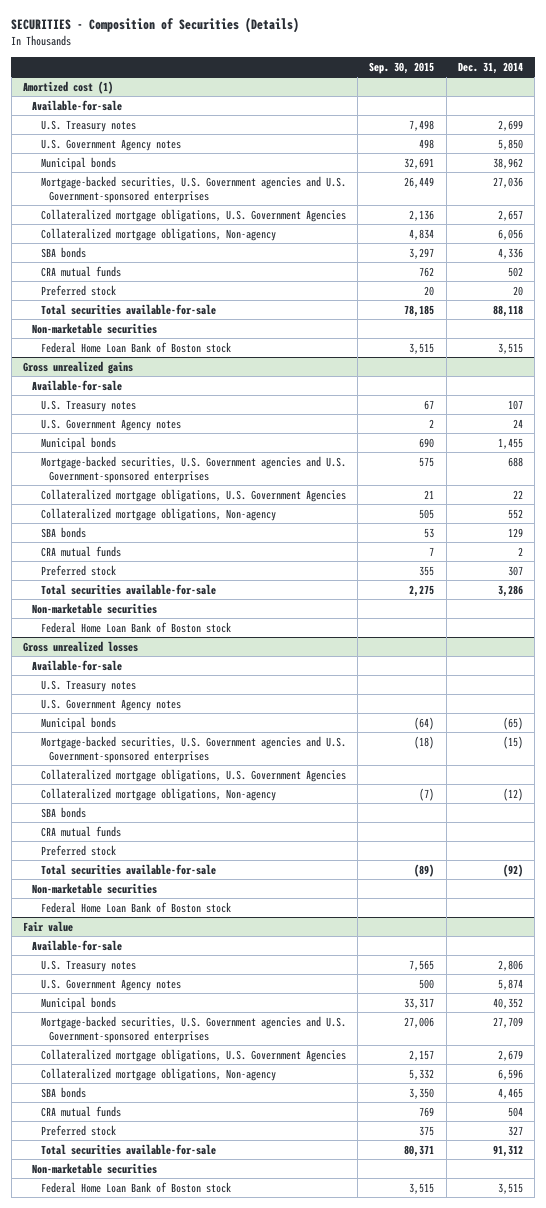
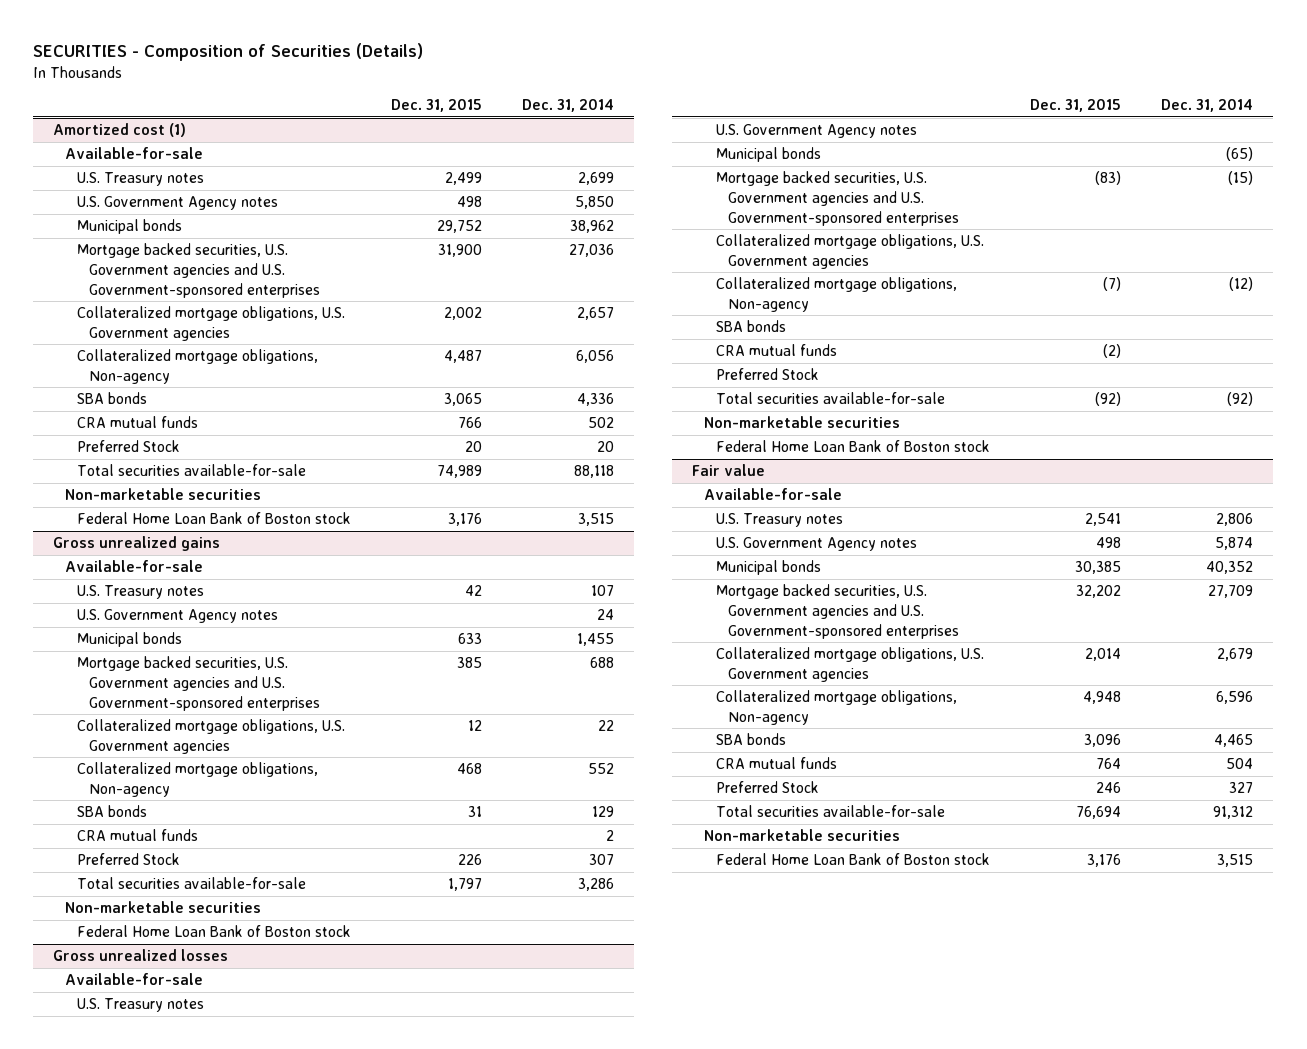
[369,61,435,74] Sep. 30, 2015 -> none
none -> [391,99,483,113] Dec. 31, 2015
[40,175,346,203] Mortgage-backed securities, U.S. Government agencies and U.S. Government-sponsored enterprises -> [77,243,321,298] Mortgage backed securities, U.S. Government agencies and U.S. Government-sponsored enterprises
[40,208,346,222] Collateralized mortgage obligations, U.S. Government Agencies -> [77,306,346,341] Collateralized mortgage obligations, U.S. Government agencies
[40,284,116,296] Preferred stock -> [77,440,181,453] Preferred Stock
[40,455,346,483] Mortgage-backed securities, U.S. Government agencies and U.S. Government-sponsored enterprises -> [77,656,321,711] Mortgage backed securities, U.S. Government agencies and U.S. Government-sponsored enterprises
[40,488,346,502] Collateralized mortgage obligations, U.S. Government Agencies -> [77,719,346,754] Collateralized mortgage obligations, U.S. Government agencies
[40,564,116,576] Preferred stock -> [77,853,181,866] Preferred Stock
[40,735,346,763] Mortgage-backed securities, U.S. Government agencies and U.S. Government-sponsored enterprises -> [716,171,960,226] Mortgage backed securities, U.S. Government agencies and U.S. Government-sponsored enterprises
[40,768,346,782] Collateralized mortgage obligations, U.S. Government Agencies -> [716,234,985,269] Collateralized mortgage obligations, U.S. Government agencies
[40,844,116,856] Preferred stock -> [716,368,820,381] Preferred Stock
[40,1015,346,1043] Mortgage-backed securities, U.S. Government agencies and U.S. Government-sponsored enterprises -> [716,584,960,639] Mortgage backed securities, U.S. Government agencies and U.S. Government-sponsored enterprises
[40,1048,346,1062] Collateralized mortgage obligations, U.S. Government Agencies -> [716,647,985,682] Collateralized mortgage obligations, U.S. Government agencies
[40,1124,116,1136] Preferred stock -> [716,781,820,794] Preferred Stock

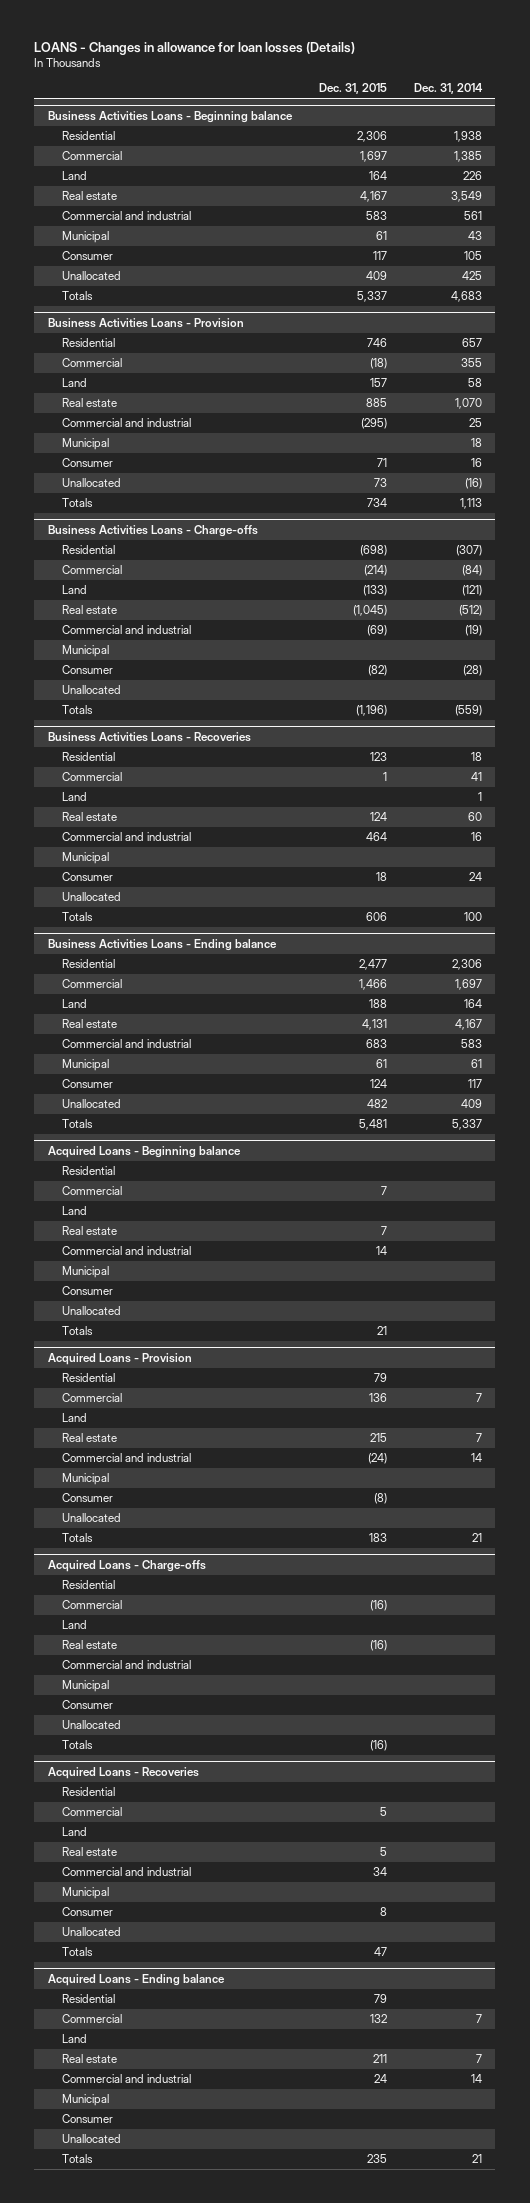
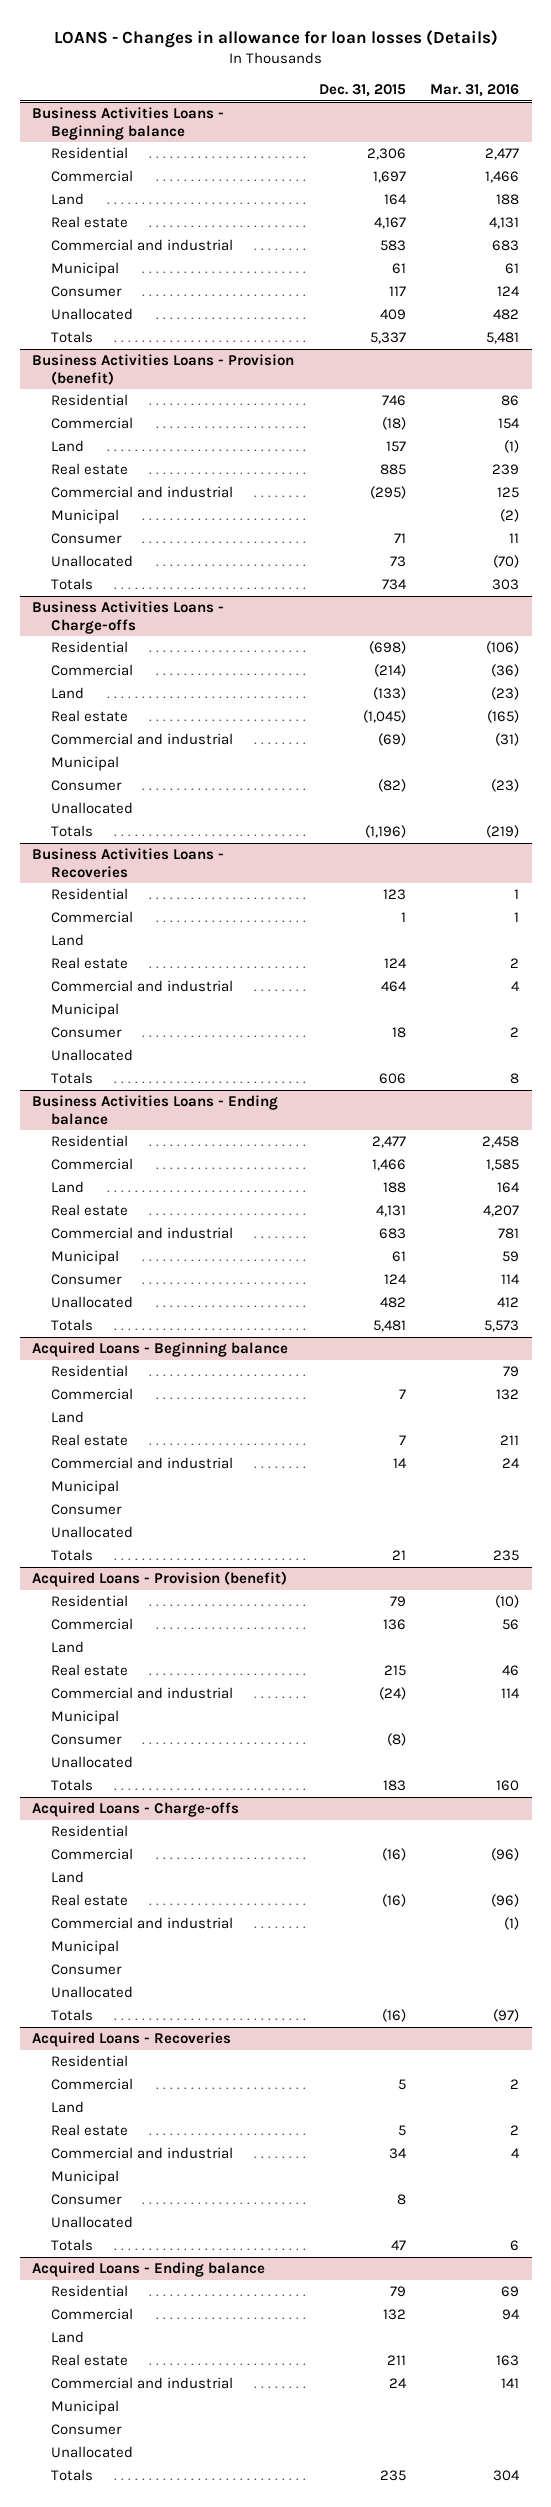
[413,83,483,95] Dec. 31, 2014 -> none
none -> [430,83,520,97] Mar. 31, 2016
[47,318,244,329] Business Activities Loans - Provision -> [32,353,295,385] Business Activities Loans - Provision (benefit)
[47,1353,192,1366] Acquired Loans - Provision -> [32,1570,288,1587] Acquired Loans - Provision (benefit)

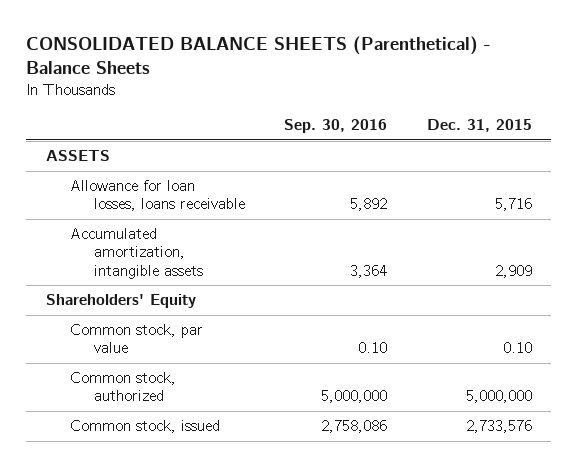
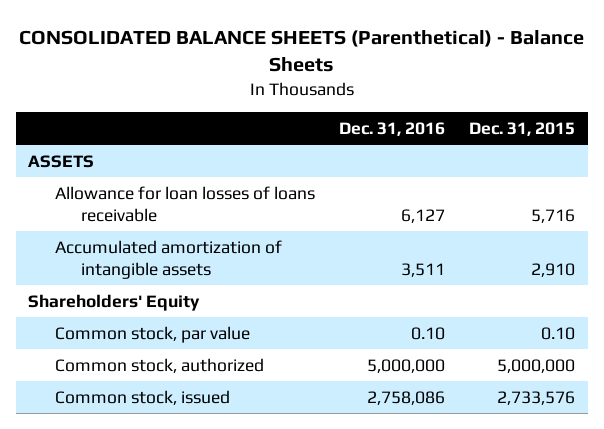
[284,119,388,134] Sep. 30, 2016 -> none
none -> [339,122,446,137] Dec. 31, 2016
[69,180,245,212] Allowance for loan losses, loans receivable -> [54,185,315,222] Allowance for loan losses of loans receivable
[69,228,203,279] Accumulated amortization, intangible assets -> [54,239,282,279] Accumulated amortization of intangible assets
[494,264,532,278] 2,909 -> [531,262,576,277] 2,910

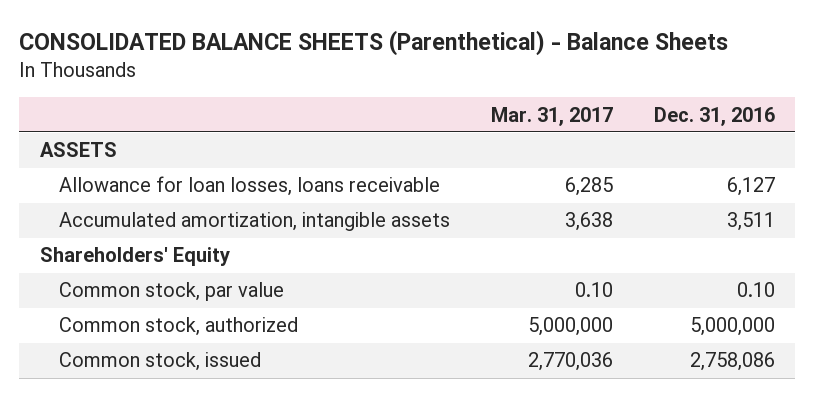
[469,122,576,137] Dec. 31, 2015 -> none
none -> [490,106,613,126] Mar. 31, 2017
[54,185,315,222] Allowance for loan losses of loans receivable -> [58,176,440,197] Allowance for loan losses, loans receivable
[54,239,282,279] Accumulated amortization of intangible assets -> [58,212,450,232] Accumulated amortization, intangible assets

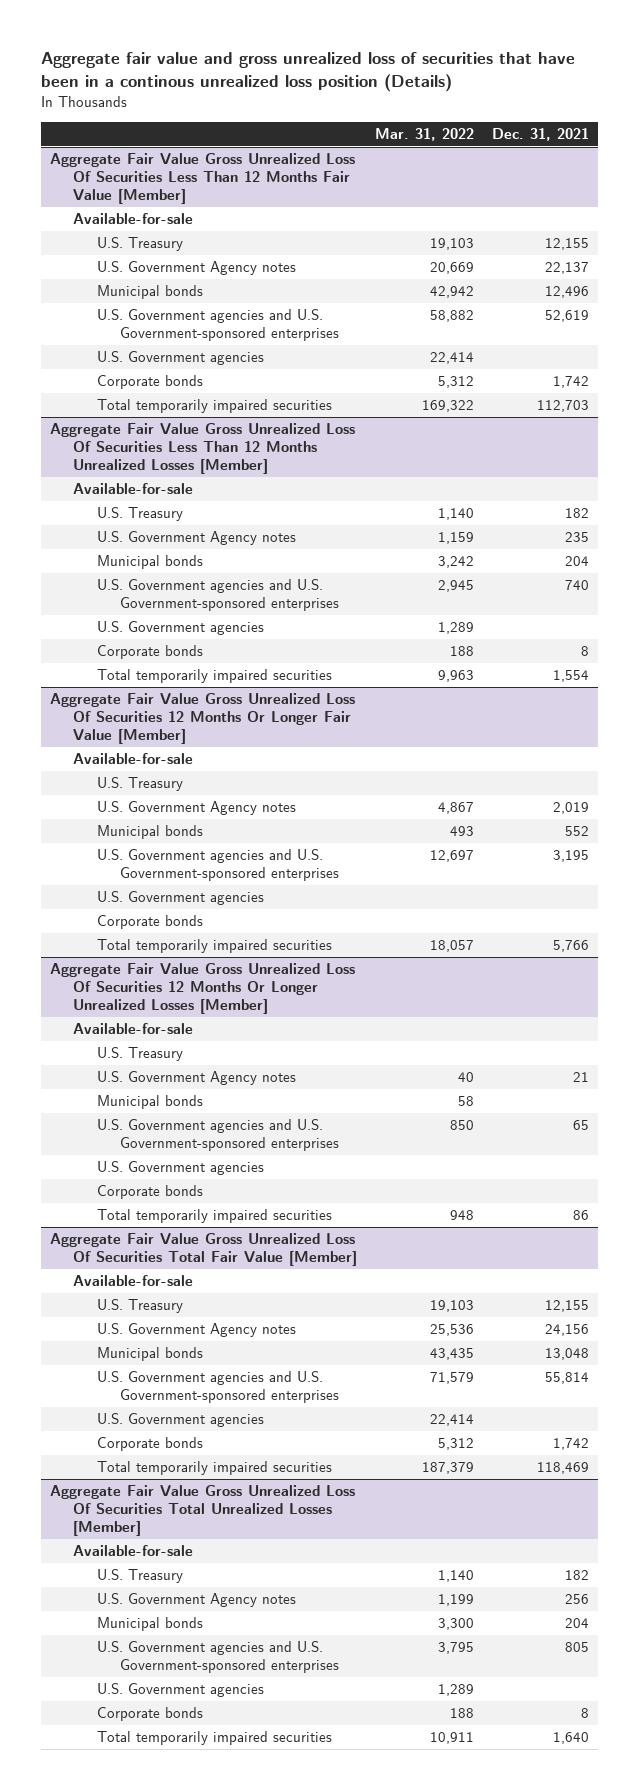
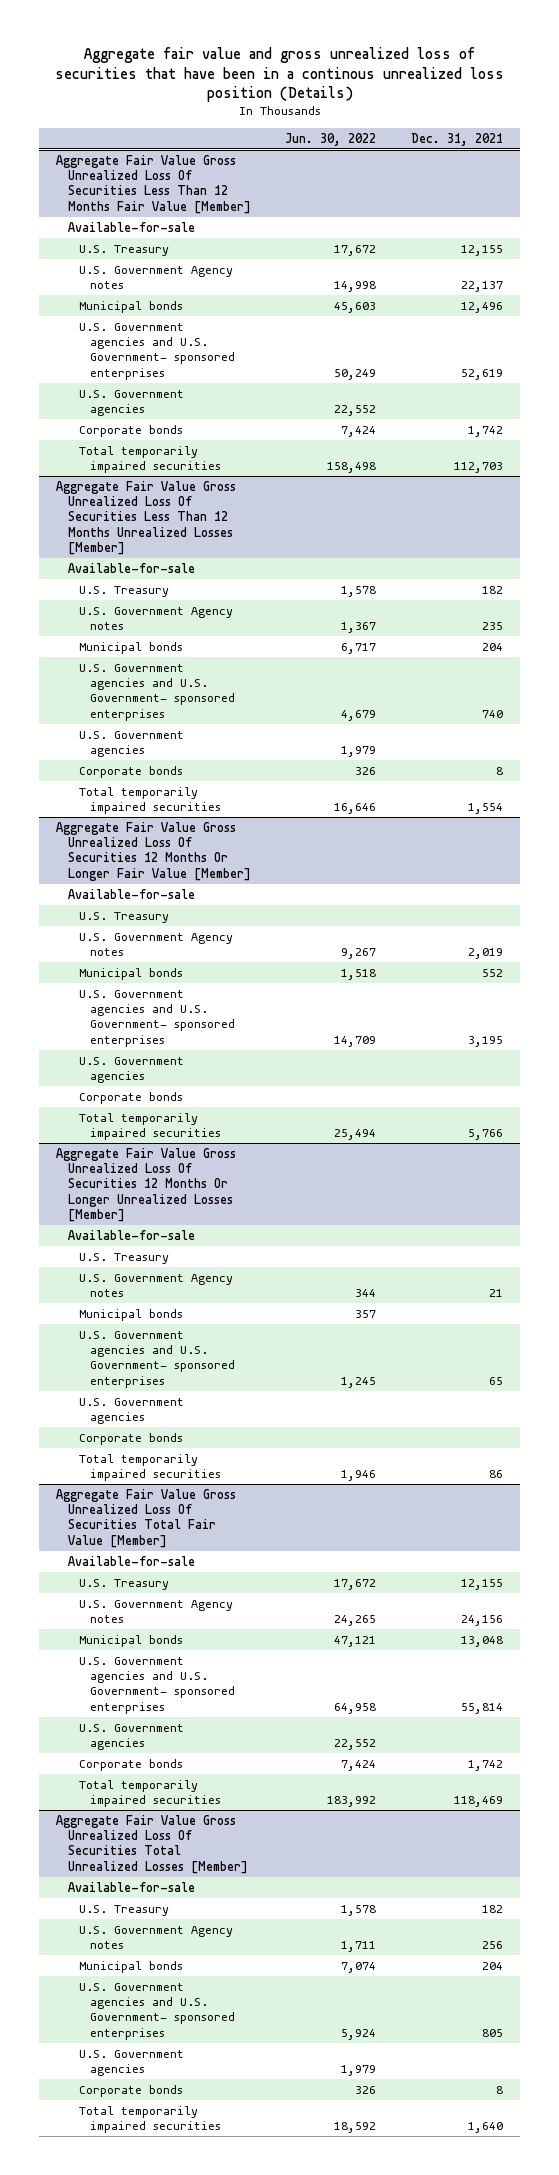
[375,127,475,141] Mar. 31, 2022 -> none
none -> [285,132,377,146] Jun. 30, 2022
[96,309,340,342] U.S. Government agencies and U.S. Government-sponsored enterprises -> [78,322,236,380] U.S. Government agencies and U.S. Government- sponsored enterprises
[96,579,340,612] U.S. Government agencies and U.S. Government-sponsored enterprises -> [78,663,236,721] U.S. Government agencies and U.S. Government- sponsored enterprises
[96,849,340,882] U.S. Government agencies and U.S. Government-sponsored enterprises -> [78,989,236,1047] U.S. Government agencies and U.S. Government- sponsored enterprises
[96,1119,340,1152] U.S. Government agencies and U.S. Government-sponsored enterprises -> [78,1330,236,1388] U.S. Government agencies and U.S. Government- sponsored enterprises
[96,1371,340,1404] U.S. Government agencies and U.S. Government-sponsored enterprises -> [78,1656,236,1714] U.S. Government agencies and U.S. Government- sponsored enterprises
[96,1641,340,1674] U.S. Government agencies and U.S. Government-sponsored enterprises -> [78,1982,236,2040] U.S. Government agencies and U.S. Government- sponsored enterprises

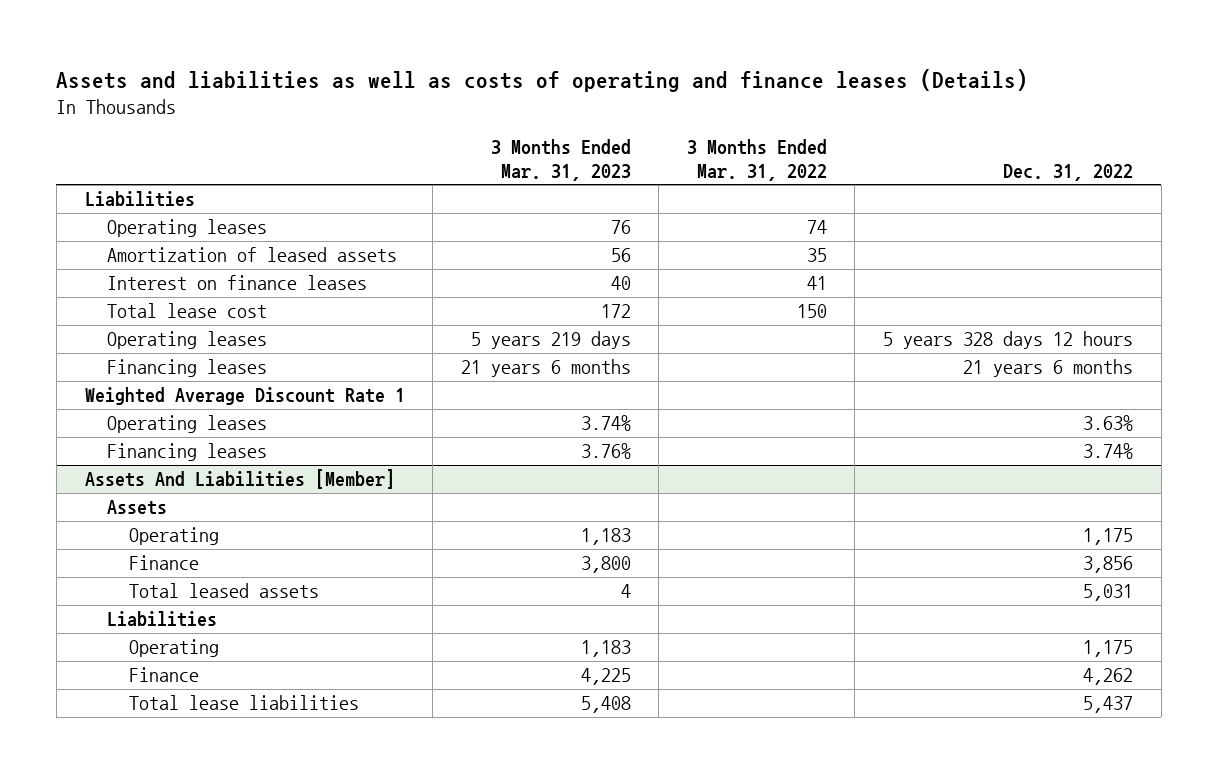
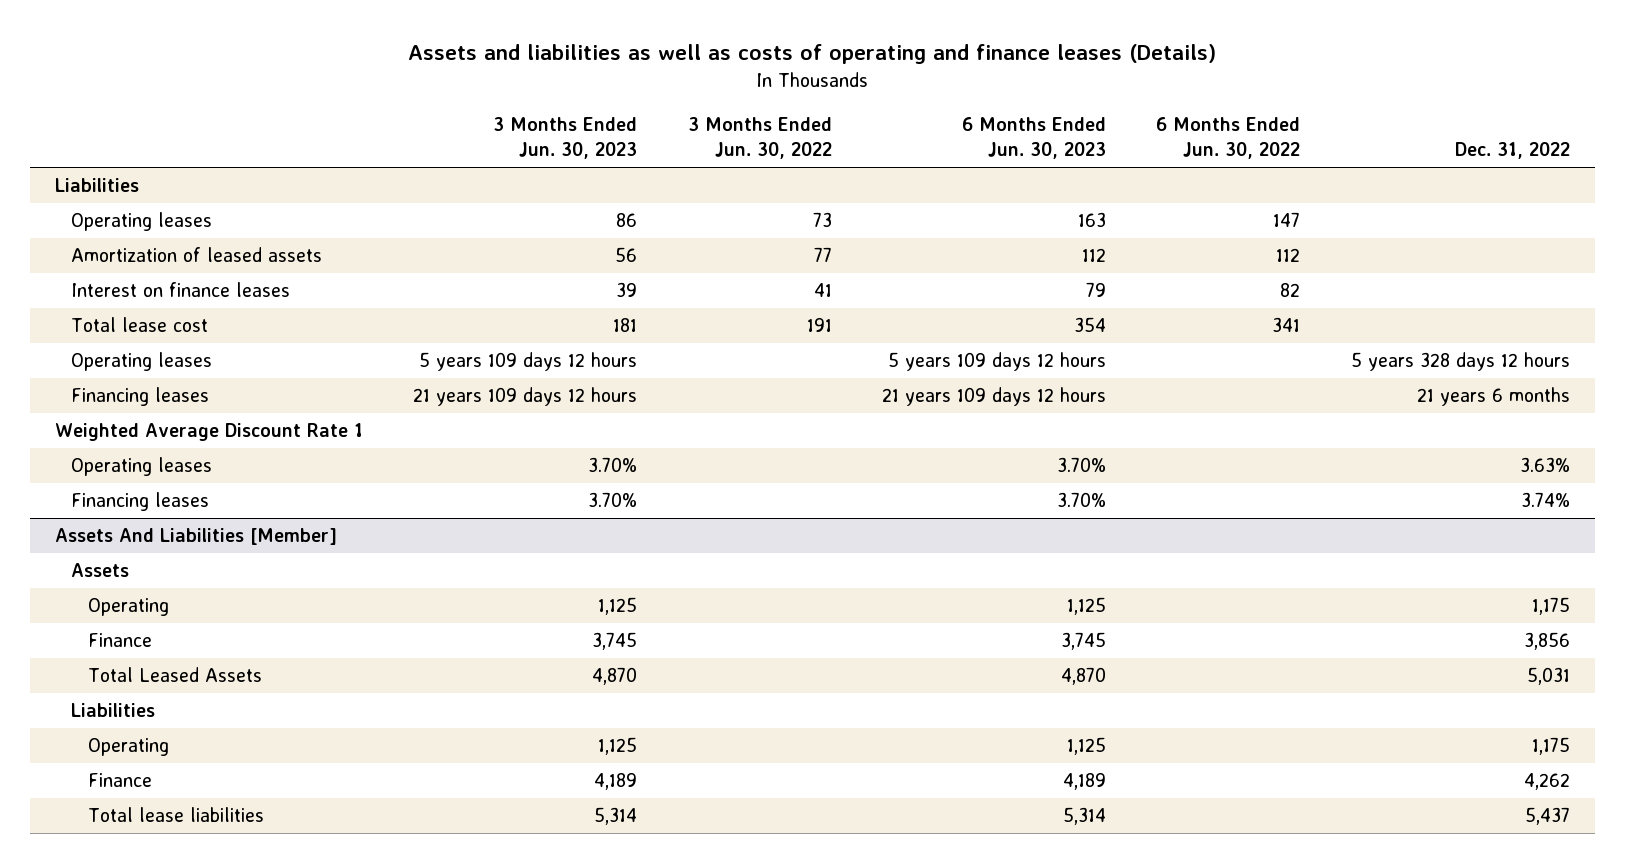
[490,139,631,181] 3 Months Ended Mar. 31, 2023 -> none
[686,139,827,181] 3 Months Ended Mar. 31, 2022 -> none
none -> [493,116,638,160] 3 Months Ended Jun. 30, 2023
none -> [687,116,832,160] 3 Months Ended Jun. 30, 2022
none -> [962,116,1107,160] 6 Months Ended Jun. 30, 2023
none -> [1156,116,1301,160] 6 Months Ended Jun. 30, 2022
[128,583,319,599] Total leased assets -> [87,667,262,683] Total Leased Assets

